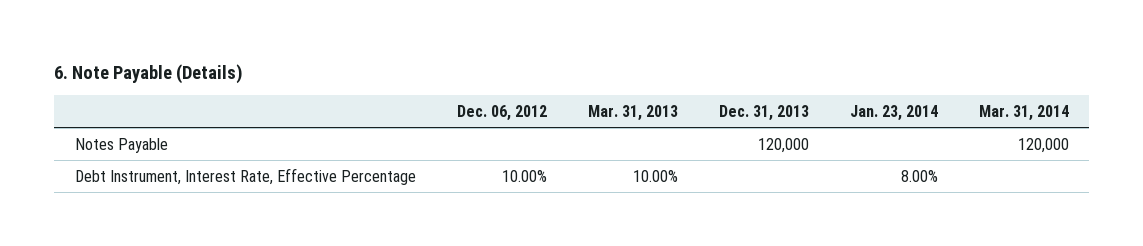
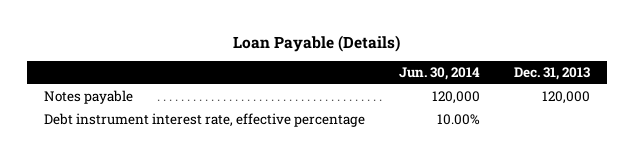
[54,63,244,84] 6. Note Payable (Details) -> [232,34,400,52] Loan Payable (Details)
[456,104,547,121] Dec. 06, 2012 -> none
[587,104,678,121] Mar. 31, 2013 -> none
[849,104,938,121] Jan. 23, 2014 -> none
[978,104,1069,121] Mar. 31, 2014 -> none
none -> [398,67,480,81] Jun. 30, 2014
[74,137,168,153] Notes Payable -> [44,90,134,105] Notes payable
[74,167,416,185] Debt Instrument, Interest Rate, Effective Percentage -> [44,113,366,128] Debt instrument interest rate, effective percentage

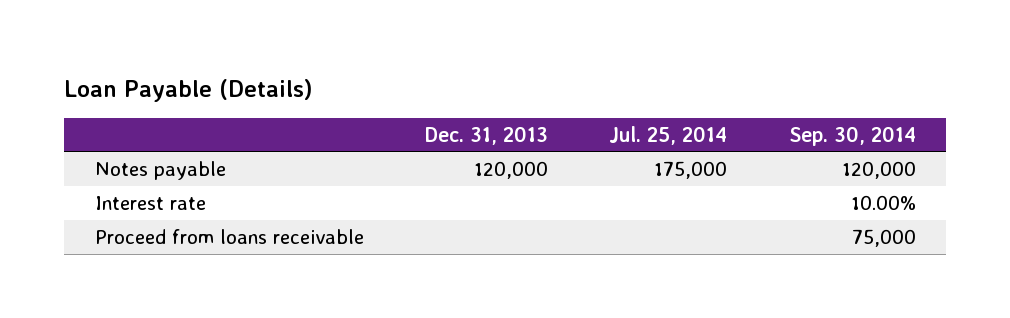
[398,67,480,81] Jun. 30, 2014 -> none
none -> [609,125,728,145] Jul. 25, 2014
none -> [788,125,916,146] Sep. 30, 2014
[44,113,366,128] Debt instrument interest rate, effective percentage -> [94,196,206,211] Interest rate
none -> [94,229,364,245] Proceed from loans receivable

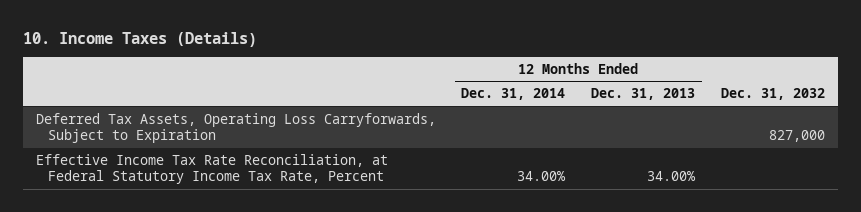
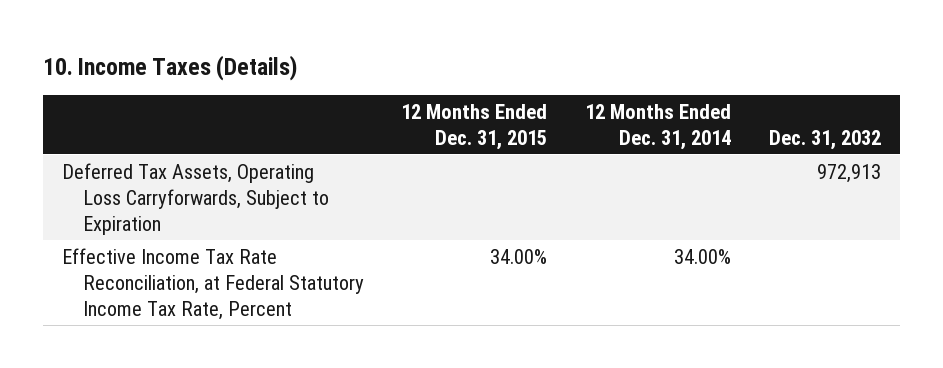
[591,88,696,101] Dec. 31, 2013 -> none
none -> [401,103,548,150] 12 Months Ended Dec. 31, 2015
[768,130,825,143] 827,000 -> [816,163,881,183] 972,913

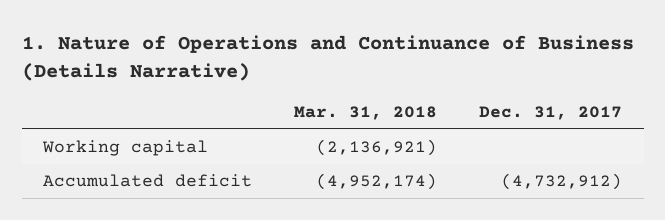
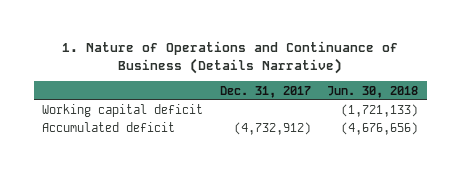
[294,106,438,121] Mar. 31, 2018 -> none
none -> [327,85,419,98] Jun. 30, 2018
[41,140,208,157] Working capital -> [42,104,204,118] Working capital deficit

